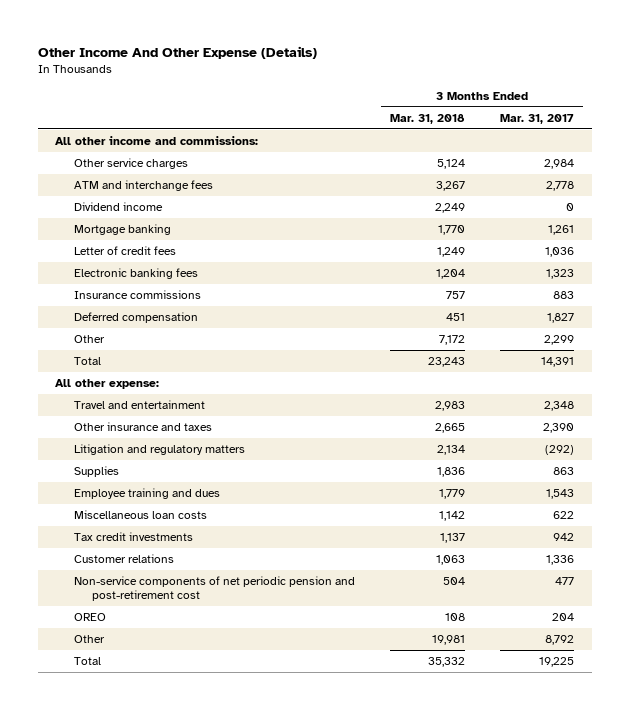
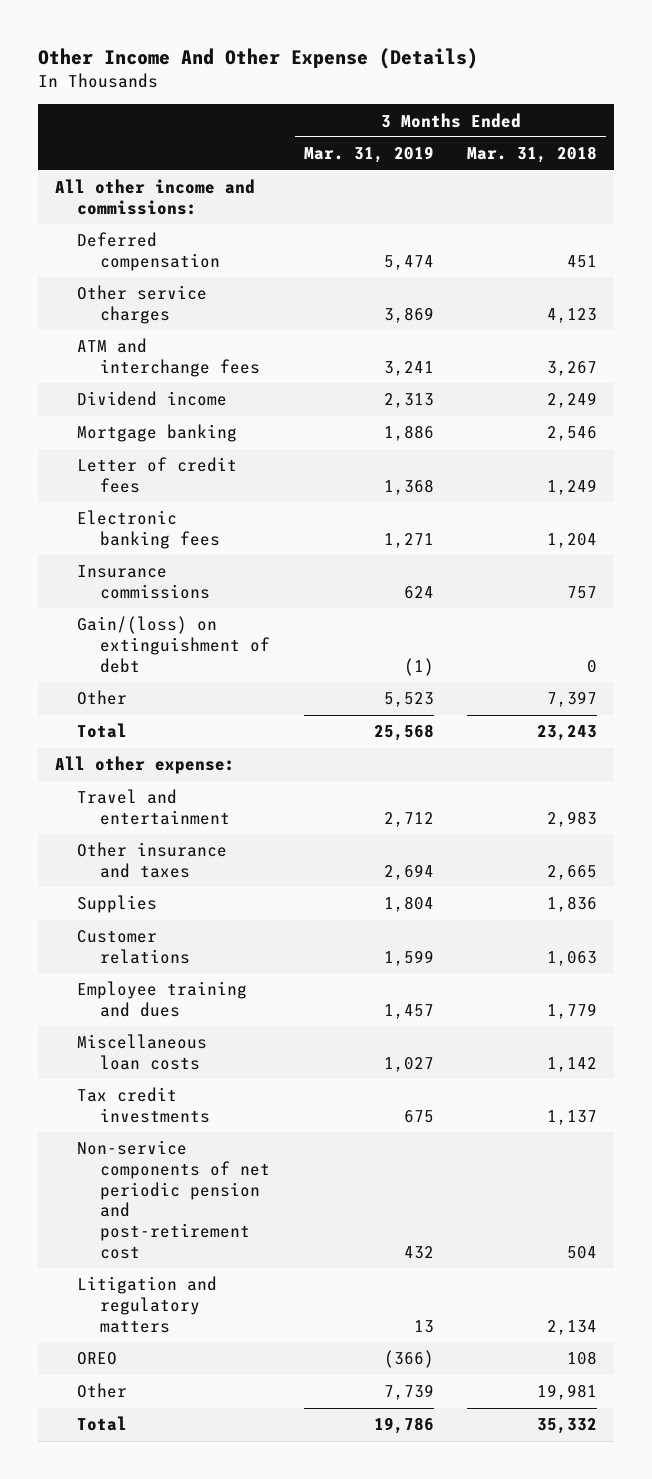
[499,114,574,125] Mar. 31, 2017 -> none
none -> [303,146,434,164] Mar. 31, 2019
[73,312,198,324] Deferred compensation -> [77,232,221,271] Deferred compensation
[436,159,465,170] 5,124 -> [547,307,598,323] 4,123
[437,225,465,236] 1,770 -> [547,426,598,442] 2,546
none -> [77,616,271,673] Gain/(loss) on extinguishment of debt
[438,335,465,346] 7,172 -> [547,691,598,708] 7,397
[73,554,174,564] Customer relations -> [77,930,191,964] Customer relations
[73,444,245,456] Litigation and regulatory matters -> [77,1276,218,1333] Litigation and regulatory matters

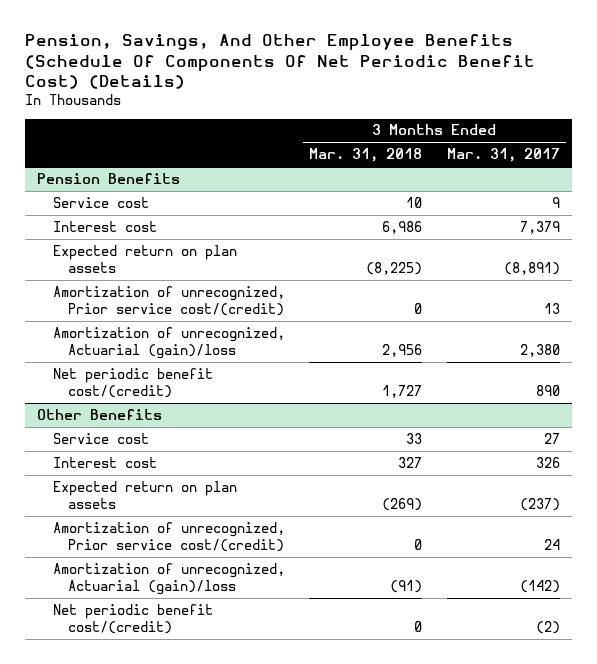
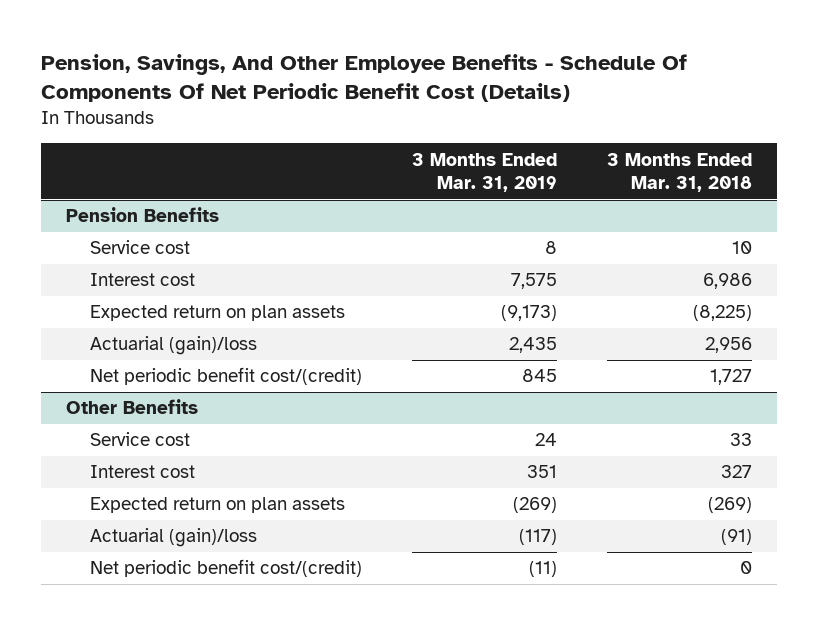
[25,33,536,90] Pension, Savings, And Other Employee Benefits (Schedule Of Components Of Net Periodic Benefit Cost) (Details) -> [40,53,687,103] Pension, Savings, And Other Employee Benefits - Schedule Of Components Of Net Periodic Benefit Cost (Details)
[446,148,560,163] Mar. 31, 2017 -> none
none -> [412,152,558,193] 3 Months Ended Mar. 31, 2019
[52,285,285,317] Amortization of unrecognized, Prior service cost/(credit) -> none
[52,326,285,360] Amortization of unrecognized, Actuarial (gain)/loss -> [90,336,258,356] Actuarial (gain)/loss
[52,521,285,553] Amortization of unrecognized, Prior service cost/(credit) -> none
[52,562,285,596] Amortization of unrecognized, Actuarial (gain)/loss -> [90,528,258,548] Actuarial (gain)/loss

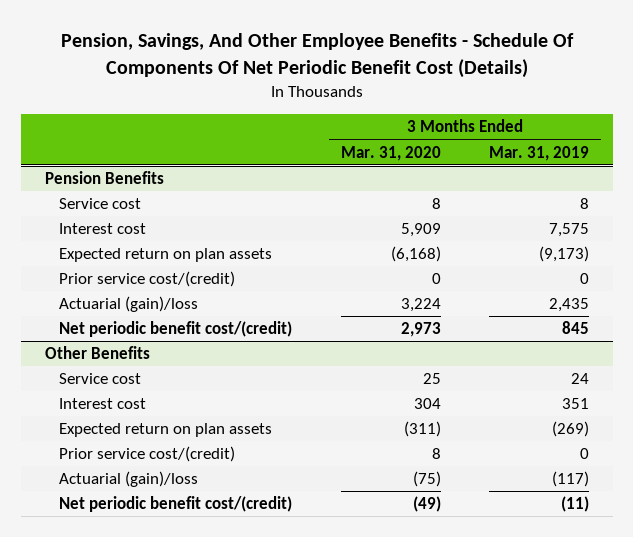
[607,152,753,193] 3 Months Ended Mar. 31, 2018 -> none
none -> [340,145,441,161] Mar. 31, 2020
none -> [59,271,236,288] Prior service cost/(credit)
none -> [59,446,236,463] Prior service cost/(credit)

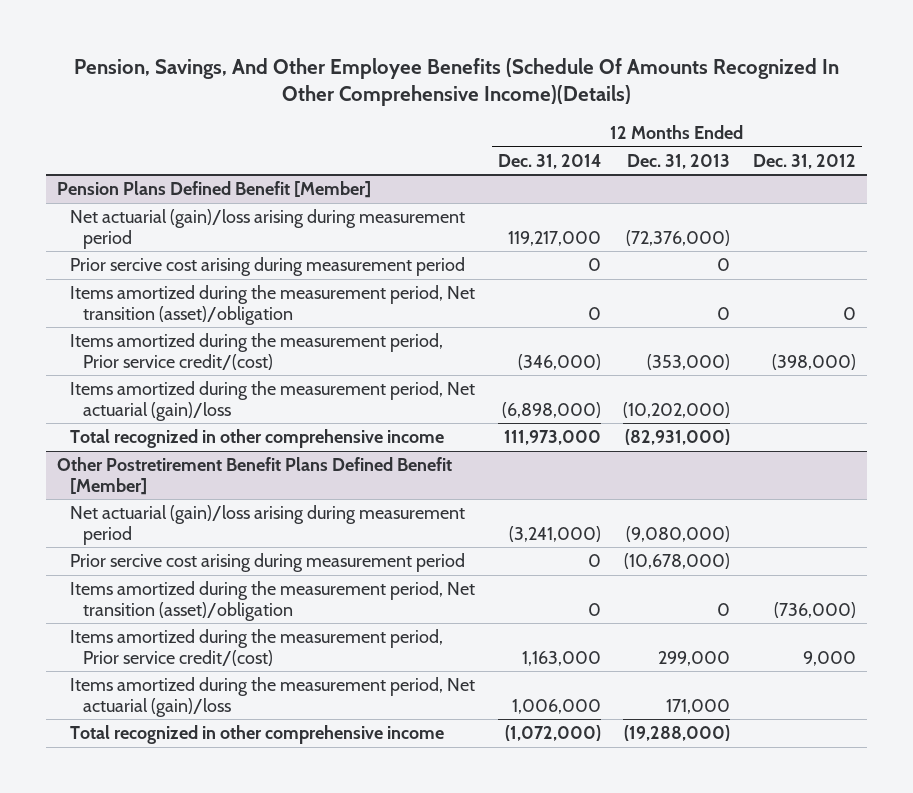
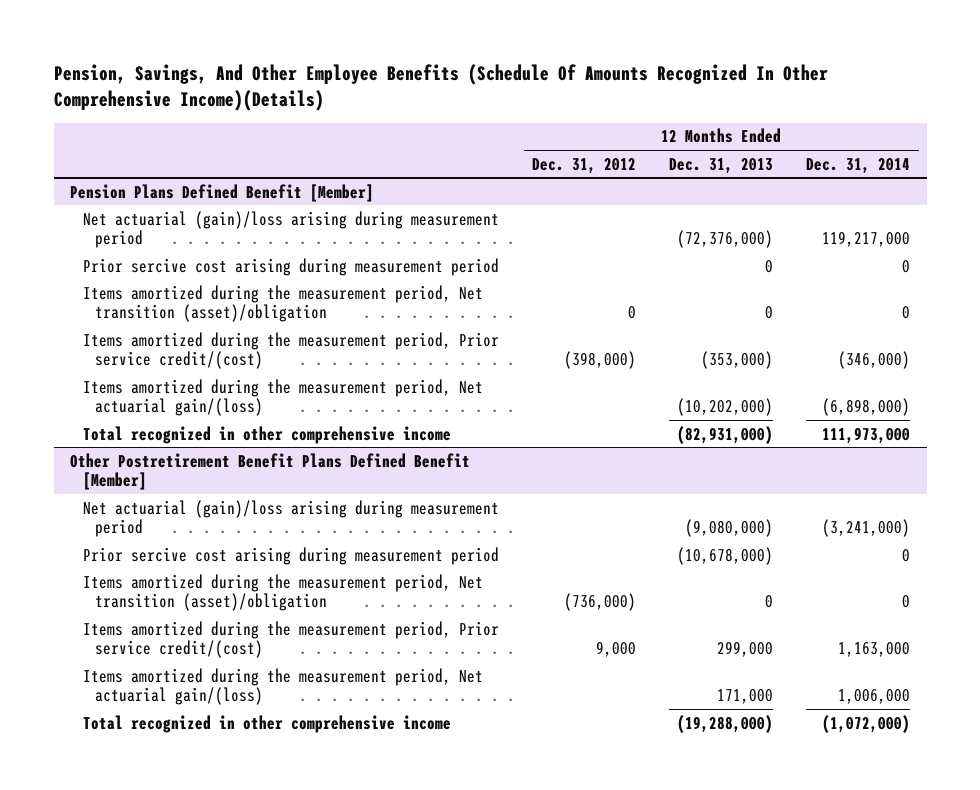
[70,381,476,421] Items amortized during the measurement period, Net actuarial (gain)/loss -> [82,378,483,417] Items amortized during the measurement period, Net actuarial gain/(loss)
[70,677,476,717] Items amortized during the measurement period, Net actuarial (gain)/loss -> [82,667,483,706] Items amortized during the measurement period, Net actuarial gain/(loss)

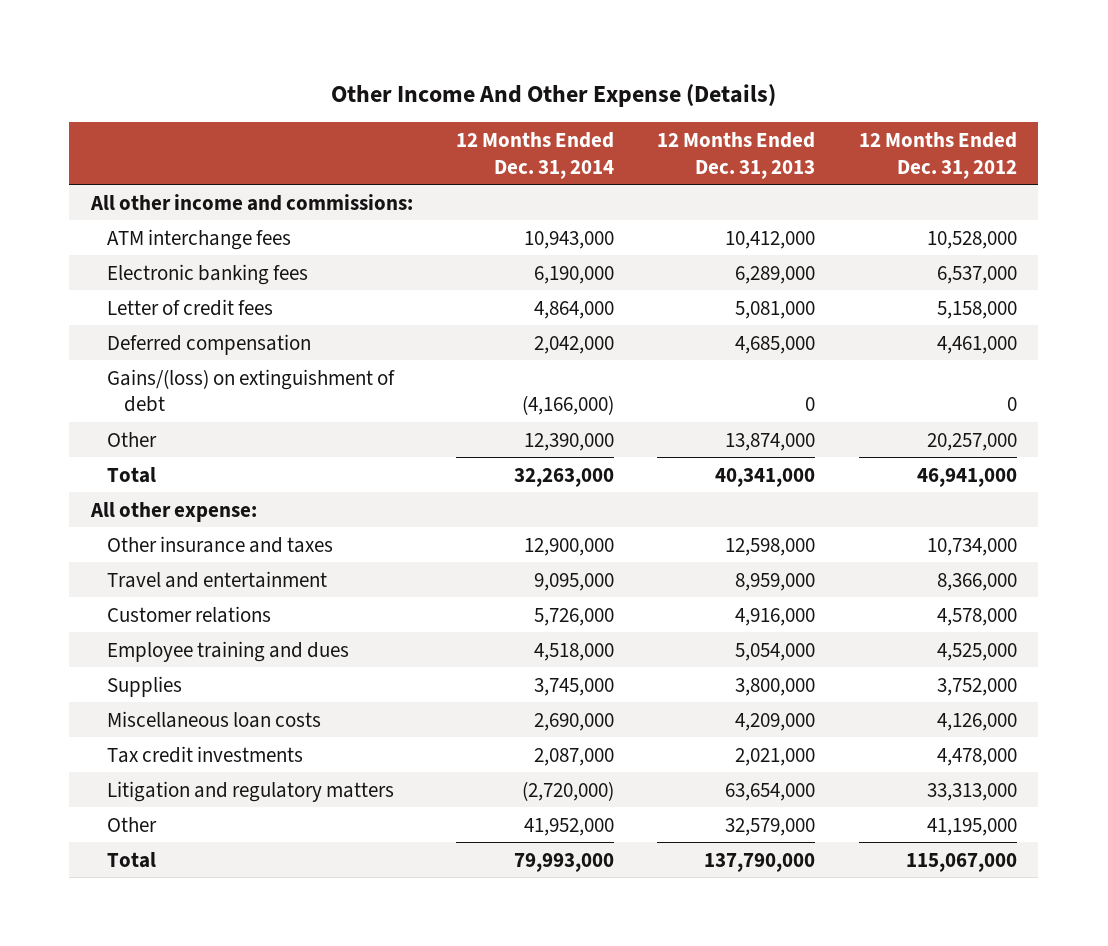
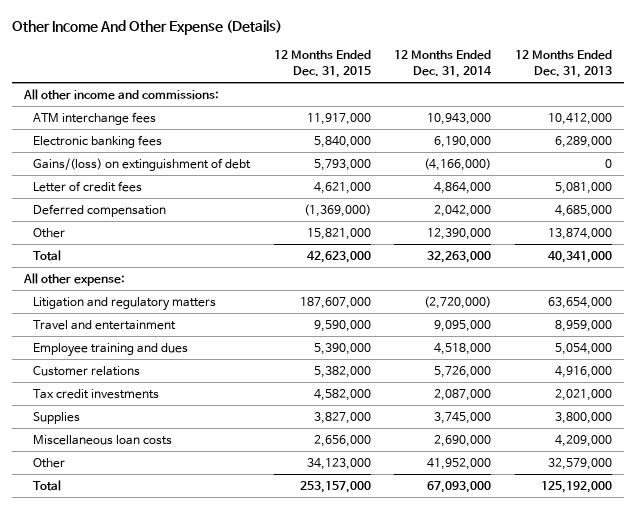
[858,132,1017,179] 12 Months Ended Dec. 31, 2012 -> none
none -> [273,50,371,78] 12 Months Ended Dec. 31, 2015
[107,368,396,413] Gains/(loss) on extinguishment of debt -> [32,158,251,172] Gains/(loss) on extinguishment of debt
[107,535,334,553] Other insurance and taxes -> none
[107,780,395,802] Litigation and regulatory matters -> [32,297,216,312] Litigation and regulatory matters
[107,605,272,623] Customer relations -> [32,366,140,377] Customer relations
[107,745,304,763] Tax credit investments -> [32,389,159,400] Tax credit investments
[514,852,615,872] 79,993,000 -> [427,481,492,494] 67,093,000
[704,852,816,872] 137,790,000 -> [541,481,613,494] 125,192,000

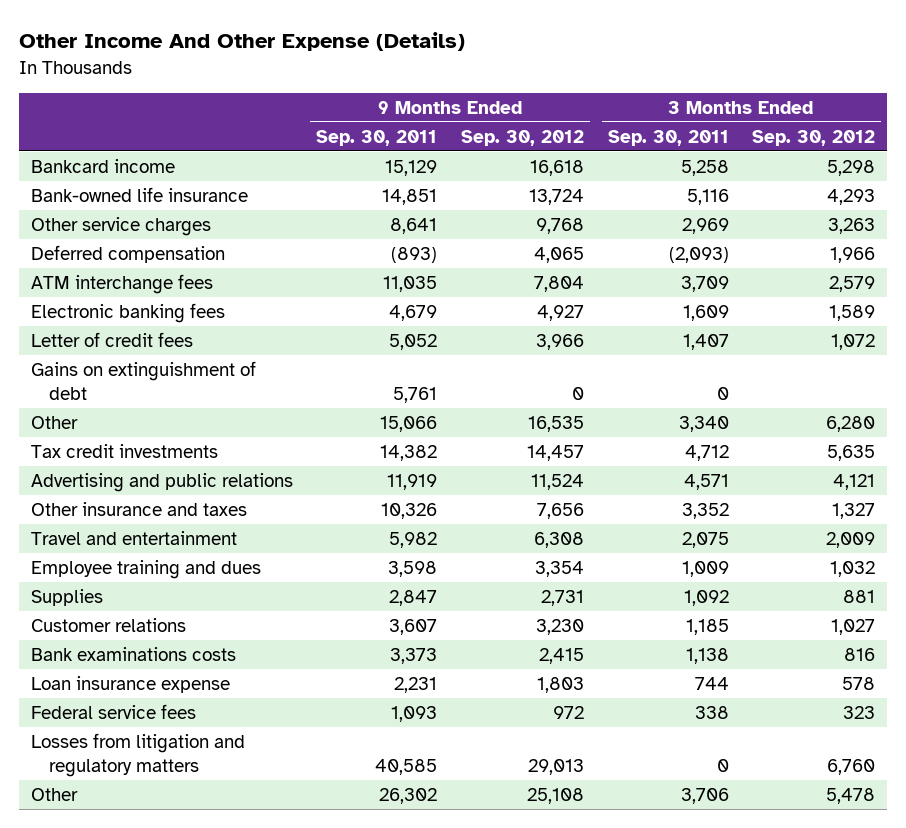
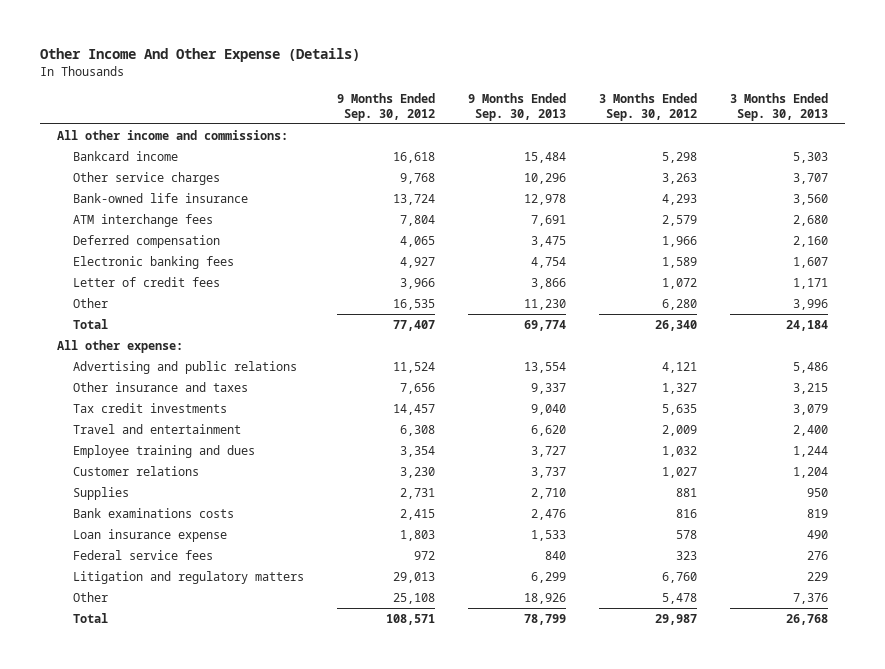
[316,129,438,146] Sep. 30, 2011 -> none
[607,129,729,146] Sep. 30, 2011 -> none
none -> [468,92,567,121] 9 Months Ended Sep. 30, 2013
none -> [730,92,829,121] 3 Months Ended Sep. 30, 2013
none -> [56,129,288,140] All other income and commissions:
[30,186,248,202] Bank-owned life insurance -> [72,192,248,203] Bank-owned life insurance
[30,244,225,263] Deferred compensation -> [72,234,220,248] Deferred compensation
[30,360,256,401] Gains on extinguishment of debt -> none
none -> [72,318,108,329] Total
none -> [56,339,183,353] All other expense:
[30,443,218,458] Tax credit investments -> [72,402,227,413] Tax credit investments
[30,588,103,606] Supplies -> [72,486,129,500] Supplies
[30,732,245,778] Losses from litigation and regulatory matters -> [72,570,304,584] Litigation and regulatory matters
none -> [72,612,108,623] Total

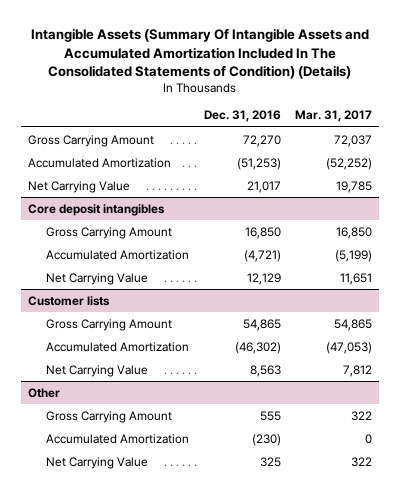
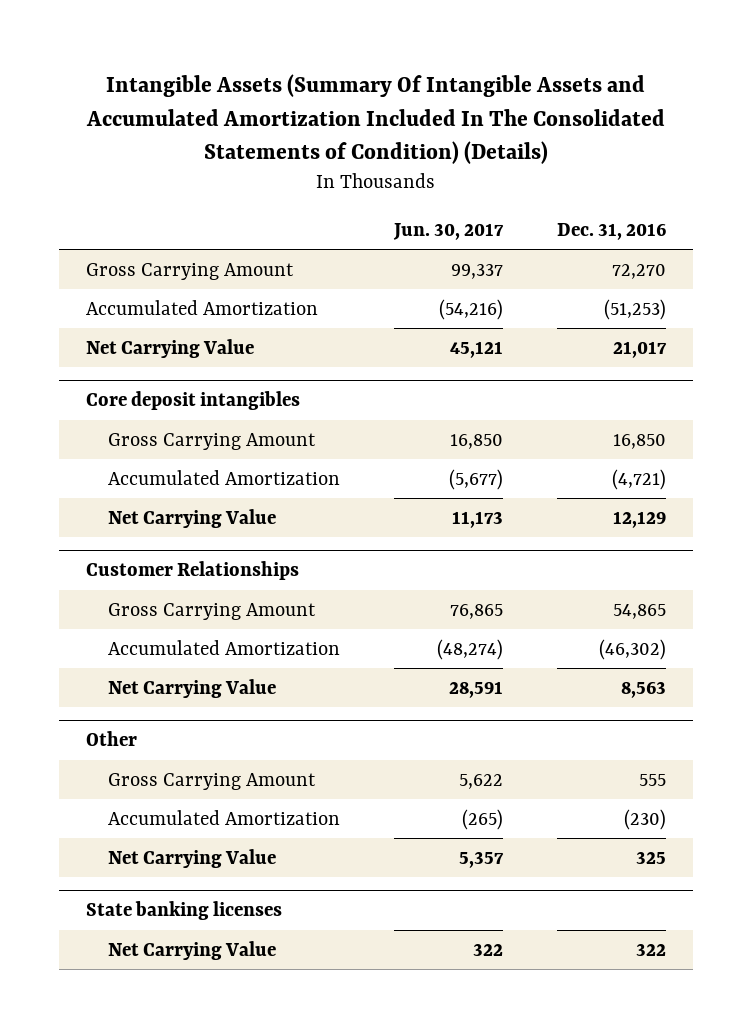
[294,110,372,123] Mar. 31, 2017 -> none
none -> [393,222,505,240] Jun. 30, 2017
[28,295,111,306] Customer lists -> none
none -> [85,561,299,581] Customer Relationships
none -> [85,901,282,921] State banking licenses
none -> [108,940,277,960] Net Carrying Value

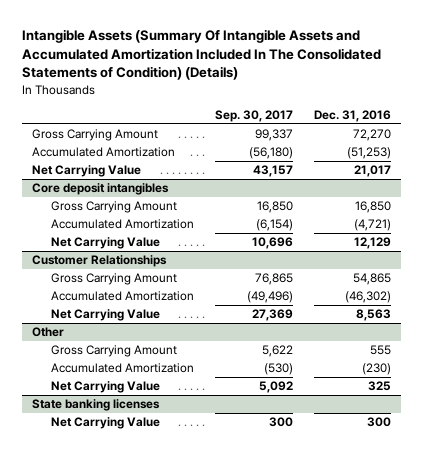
[393,222,505,240] Jun. 30, 2017 -> none
none -> [214,109,293,122] Sep. 30, 2017
[635,943,666,956] 322 -> [366,417,391,428] 300

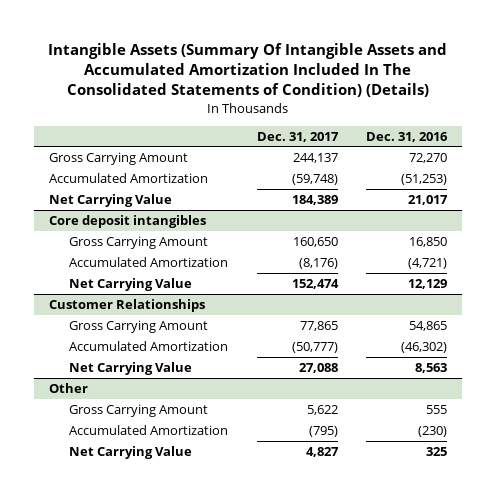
[214,109,293,122] Sep. 30, 2017 -> none
none -> [256,131,339,142] Dec. 31, 2017
[32,399,161,412] State banking licenses -> none
[51,417,161,430] Net Carrying Value -> none

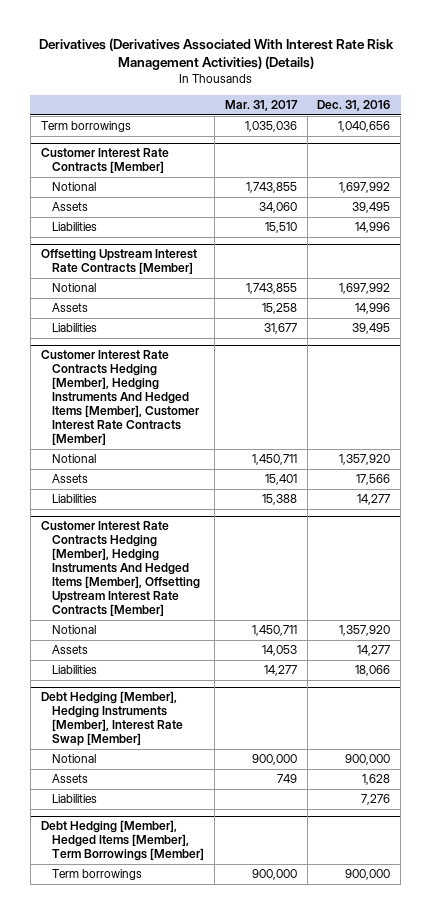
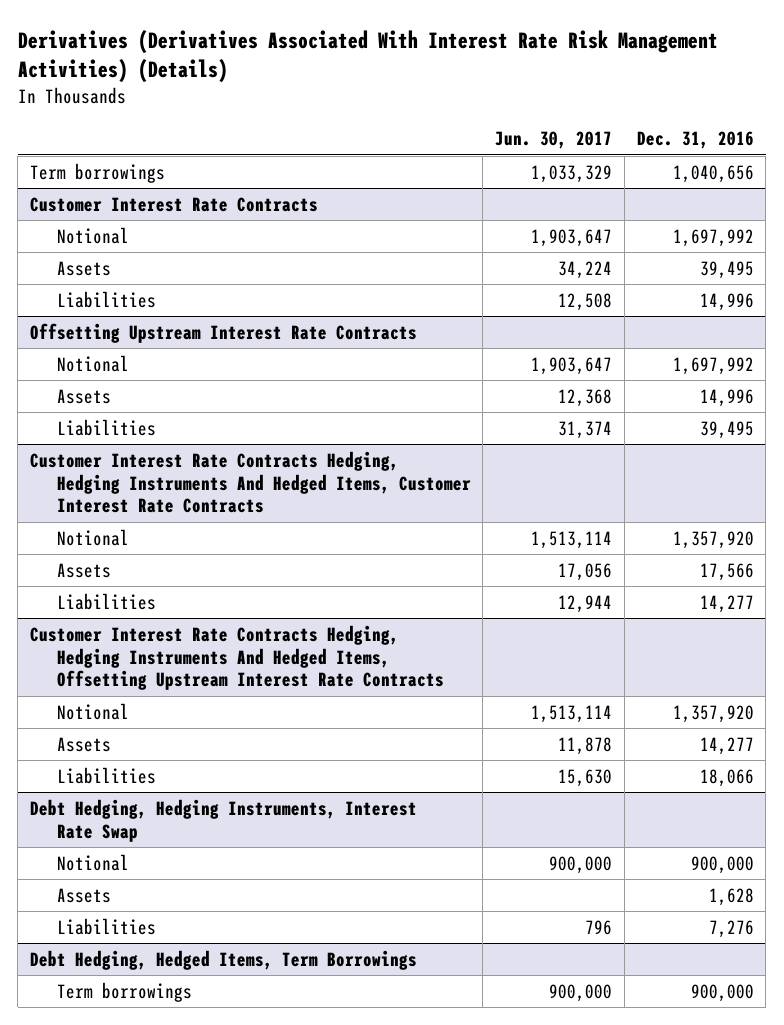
[224,100,298,112] Mar. 31, 2017 -> none
none -> [495,131,613,150] Jun. 30, 2017
[40,148,169,174] Customer Interest Rate Contracts [Member] -> [30,196,319,212] Customer Interest Rate Contracts
[40,249,197,275] Offsetting Upstream Interest Rate Contracts [Member] -> [30,322,418,343] Offsetting Upstream Interest Rate Contracts
[40,350,200,446] Customer Interest Rate Contracts Hedging [Member], Hedging Instruments And Hedged Items [Member], Customer Interest Rate Contracts [Member] -> [30,450,471,514] Customer Interest Rate Contracts Hedging, Hedging Instruments And Hedged Items, Customer Interest Rate Contracts
[40,521,200,617] Customer Interest Rate Contracts Hedging [Member], Hedging Instruments And Hedged Items [Member], Offsetting Upstream Interest Rate Contracts [Member] -> [30,624,444,691] Customer Interest Rate Contracts Hedging, Hedging Instruments And Hedged Items, Offsetting Upstream Interest Rate Contracts
[40,691,183,747] Debt Hedging [Member], Hedging Instruments [Member], Interest Rate Swap [Member] -> [30,798,418,842] Debt Hedging, Hedging Instruments, Interest Rate Swap
[40,820,204,862] Debt Hedging [Member], Hedged Items [Member], Term Borrowings [Member] -> [30,949,418,970] Debt Hedging, Hedged Items, Term Borrowings

